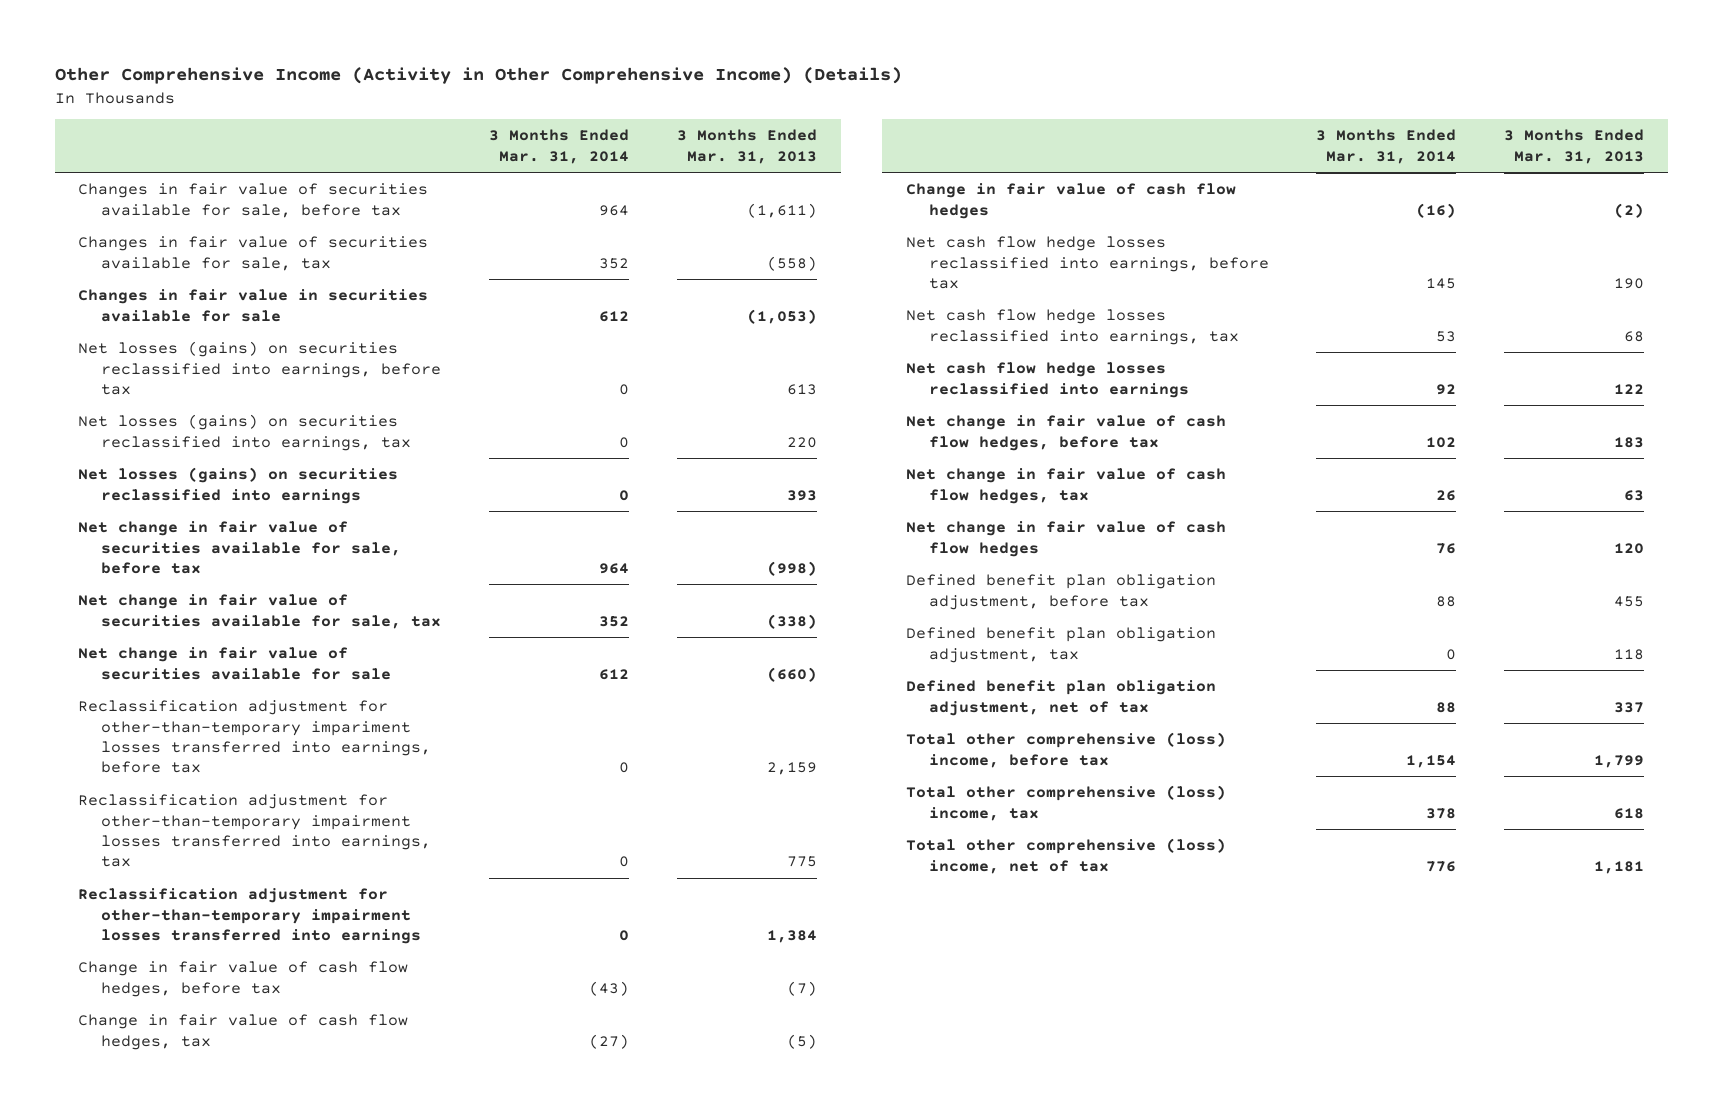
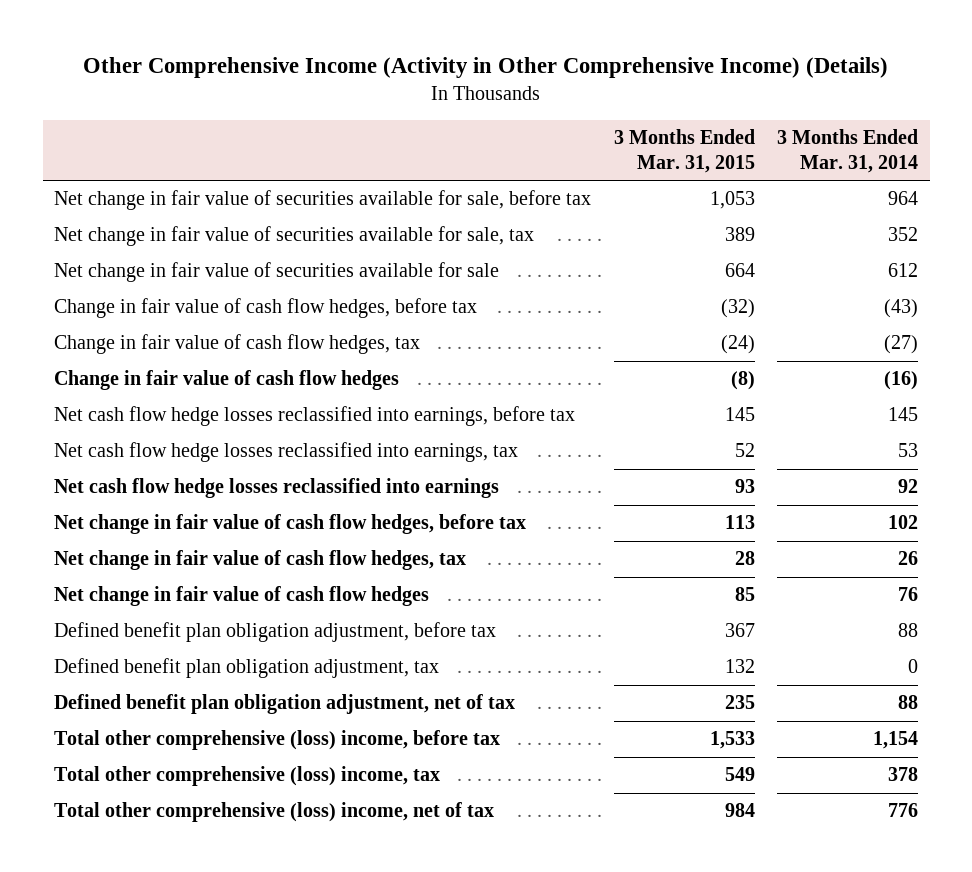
[676,129,817,164] 3 Months Ended Mar. 31, 2013 -> none
none -> [613,129,755,173] 3 Months Ended Mar. 31, 2015
[78,183,429,218] Changes in fair value of securities available for sale, before tax -> none
[78,236,429,271] Changes in fair value of securities available for sale, tax -> none
[78,289,429,322] Changes in fair value in securities available for sale -> none
[78,341,441,395] Net losses (gains) on securities reclassified into earnings, before tax -> none
[78,414,411,451] Net losses (gains) on securities reclassified into earnings, tax -> none
[78,467,399,504] Net losses (gains) on securities reclassified into earnings -> none
[78,700,431,774] Reclassification adjustment for other-than-temporary impariment losses transferred into earnings, before tax -> none
[78,794,431,868] Reclassification adjustment for other-than-temporary impairment losses transferred into earnings, tax -> none
[78,888,421,944] Reclassification adjustment for other-than-temporary impairment losses transferred into earnings -> none

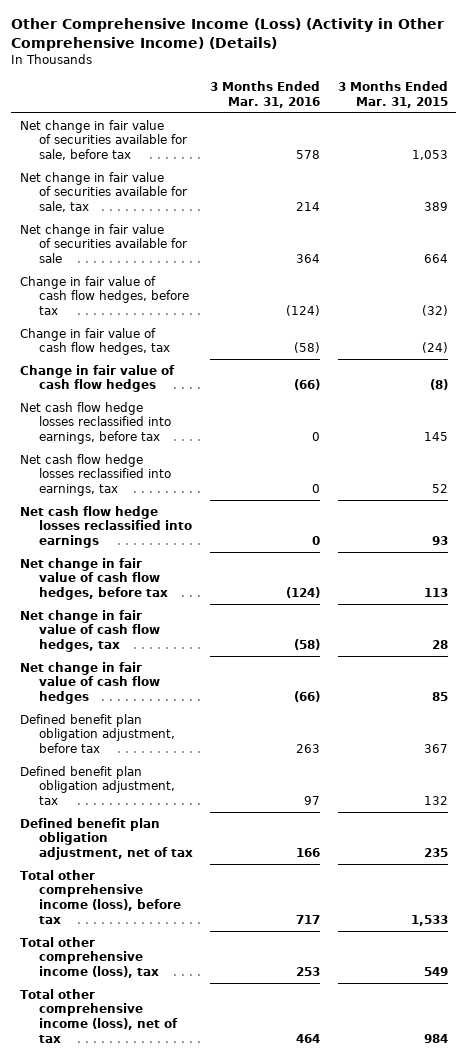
[83,57,889,79] Other Comprehensive Income (Activity in Other Comprehensive Income) (Details) -> [10,18,444,51] Other Comprehensive Income (Loss) (Activity in Other Comprehensive Income) (Details)
[777,129,919,173] 3 Months Ended Mar. 31, 2014 -> none
none -> [210,81,321,108] 3 Months Ended Mar. 31, 2016
[53,730,500,751] Total other comprehensive (loss) income, before tax -> [19,869,181,924] Total other comprehensive income (loss), before tax
[53,766,440,787] Total other comprehensive (loss) income, tax -> [19,936,159,979] Total other comprehensive income (loss), tax
[53,802,494,823] Total other comprehensive (loss) income, net of tax -> [19,988,178,1043] Total other comprehensive income (loss), net of tax

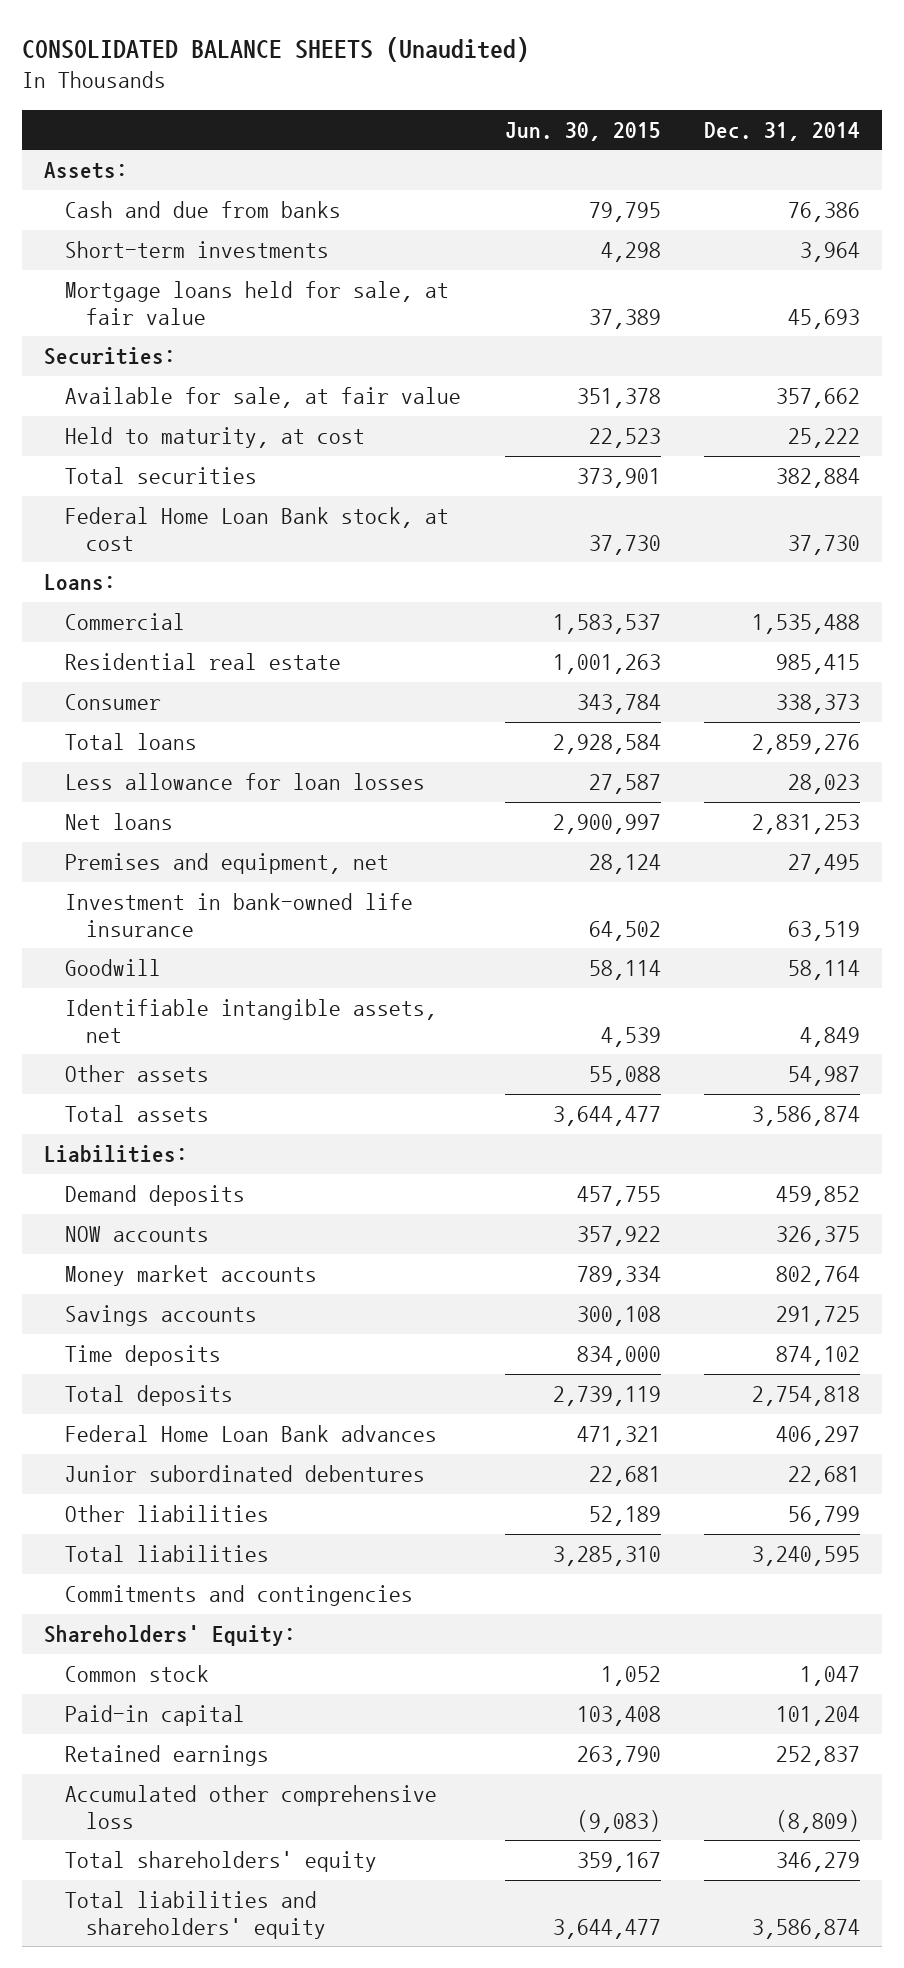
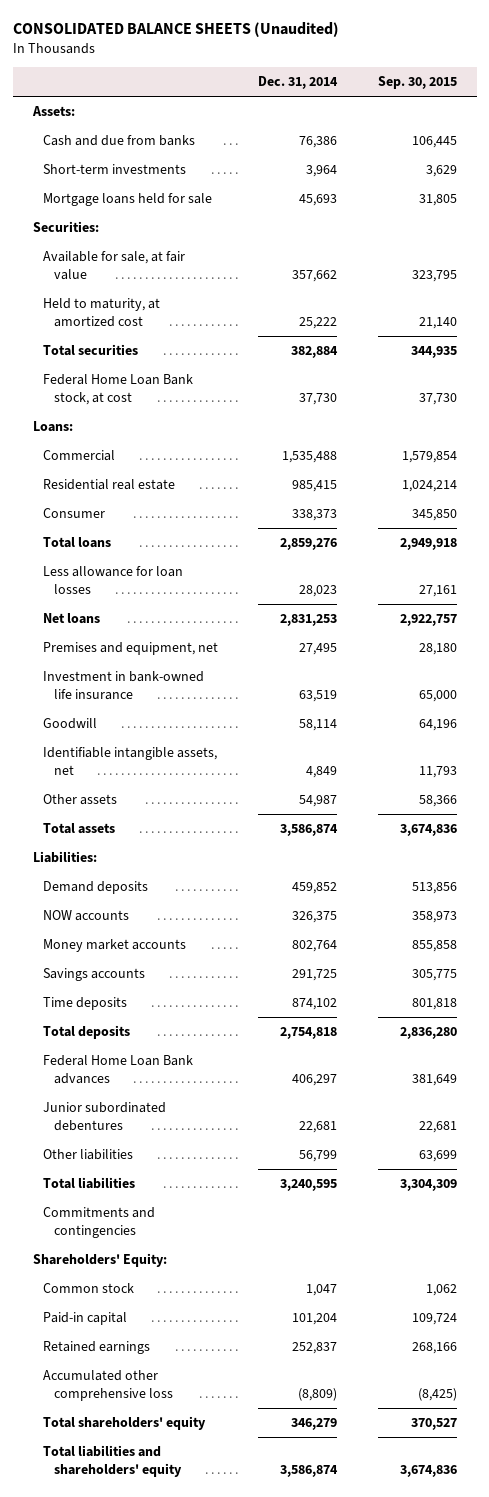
[504,121,661,141] Jun. 30, 2015 -> none
none -> [377,76,457,90] Sep. 30, 2015
[65,280,450,325] Mortgage loans held for sale, at fair value -> [43,193,213,207] Mortgage loans held for sale
[65,426,366,448] Held to maturity, at cost -> [43,298,161,328] Held to maturity, at amortized cost

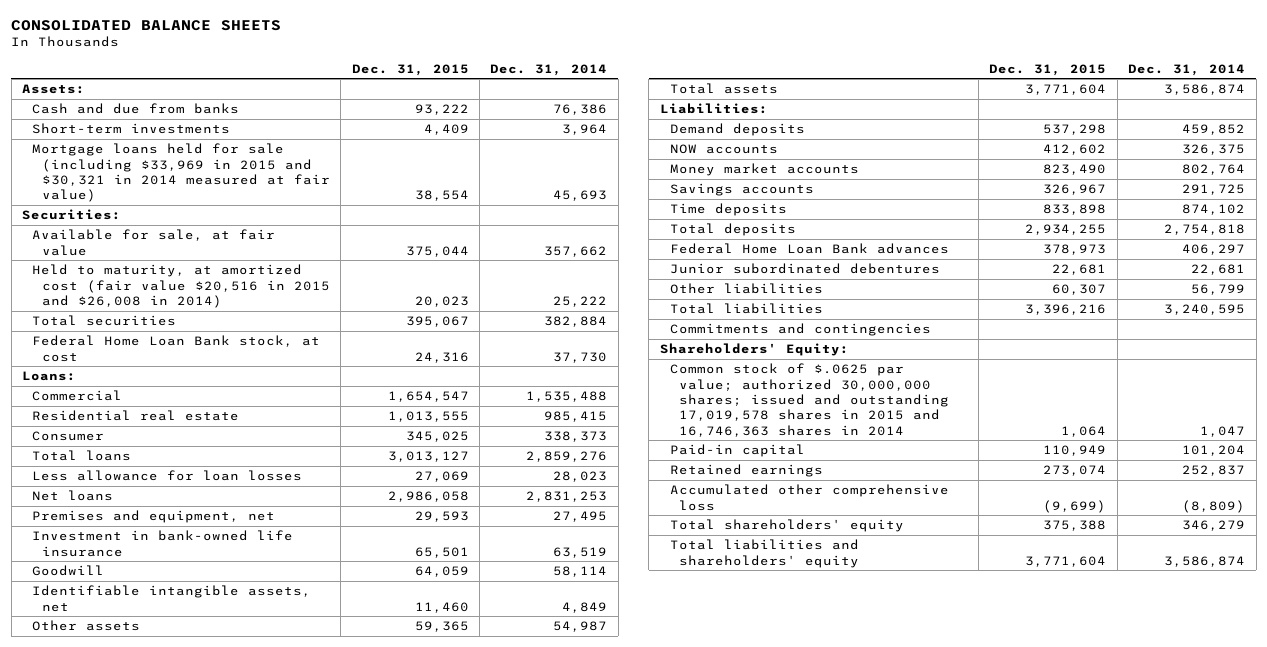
[12,22,339,38] CONSOLIDATED BALANCE SHEETS (Unaudited) -> [11,19,282,31] CONSOLIDATED BALANCE SHEETS
[377,76,457,90] Sep. 30, 2015 -> none
none -> [351,63,469,76] Dec. 31, 2015
[43,193,213,207] Mortgage loans held for sale -> [31,143,330,203] Mortgage loans held for sale (including $33,969 in 2015 and $30,321 in 2014 measured at fair value)
[43,298,161,328] Held to maturity, at amortized cost -> [31,264,330,308] Held to maturity, at amortized cost (fair value $20,516 in 2015 and $26,008 in 2014)
[43,1283,135,1294] Common stock -> [669,363,950,437] Common stock of $.0625 par value; authorized 30,000,000 shares; issued and outstanding 17,019,578 shares in 2015 and 16,746,363 shares in 2014

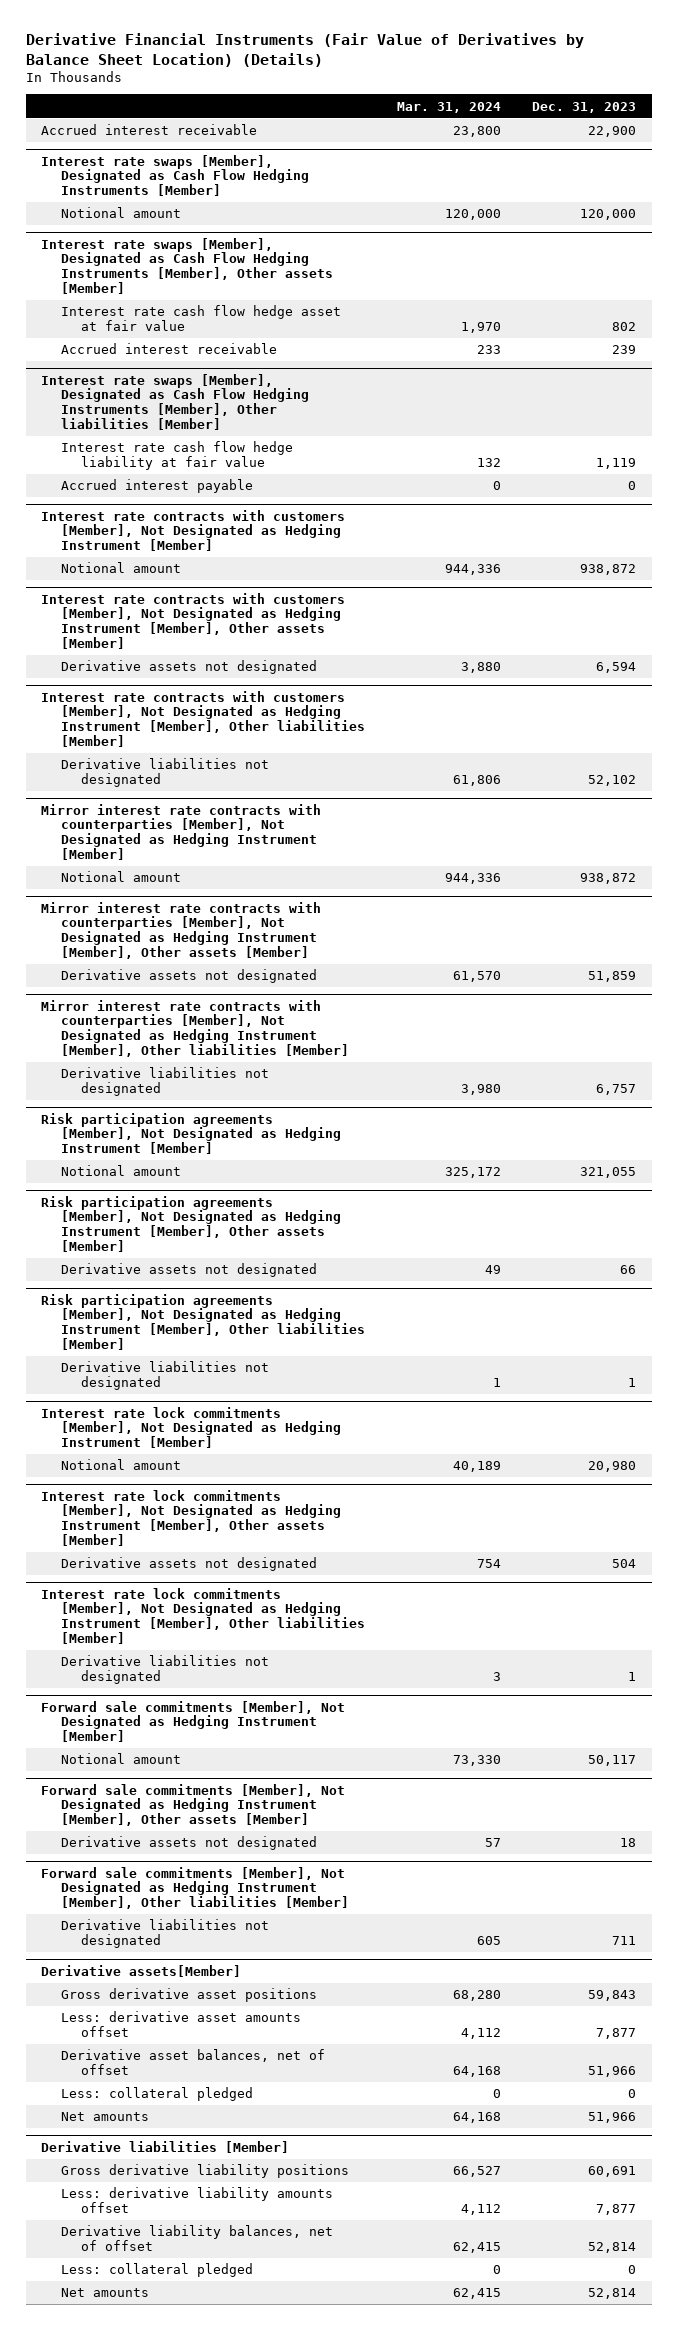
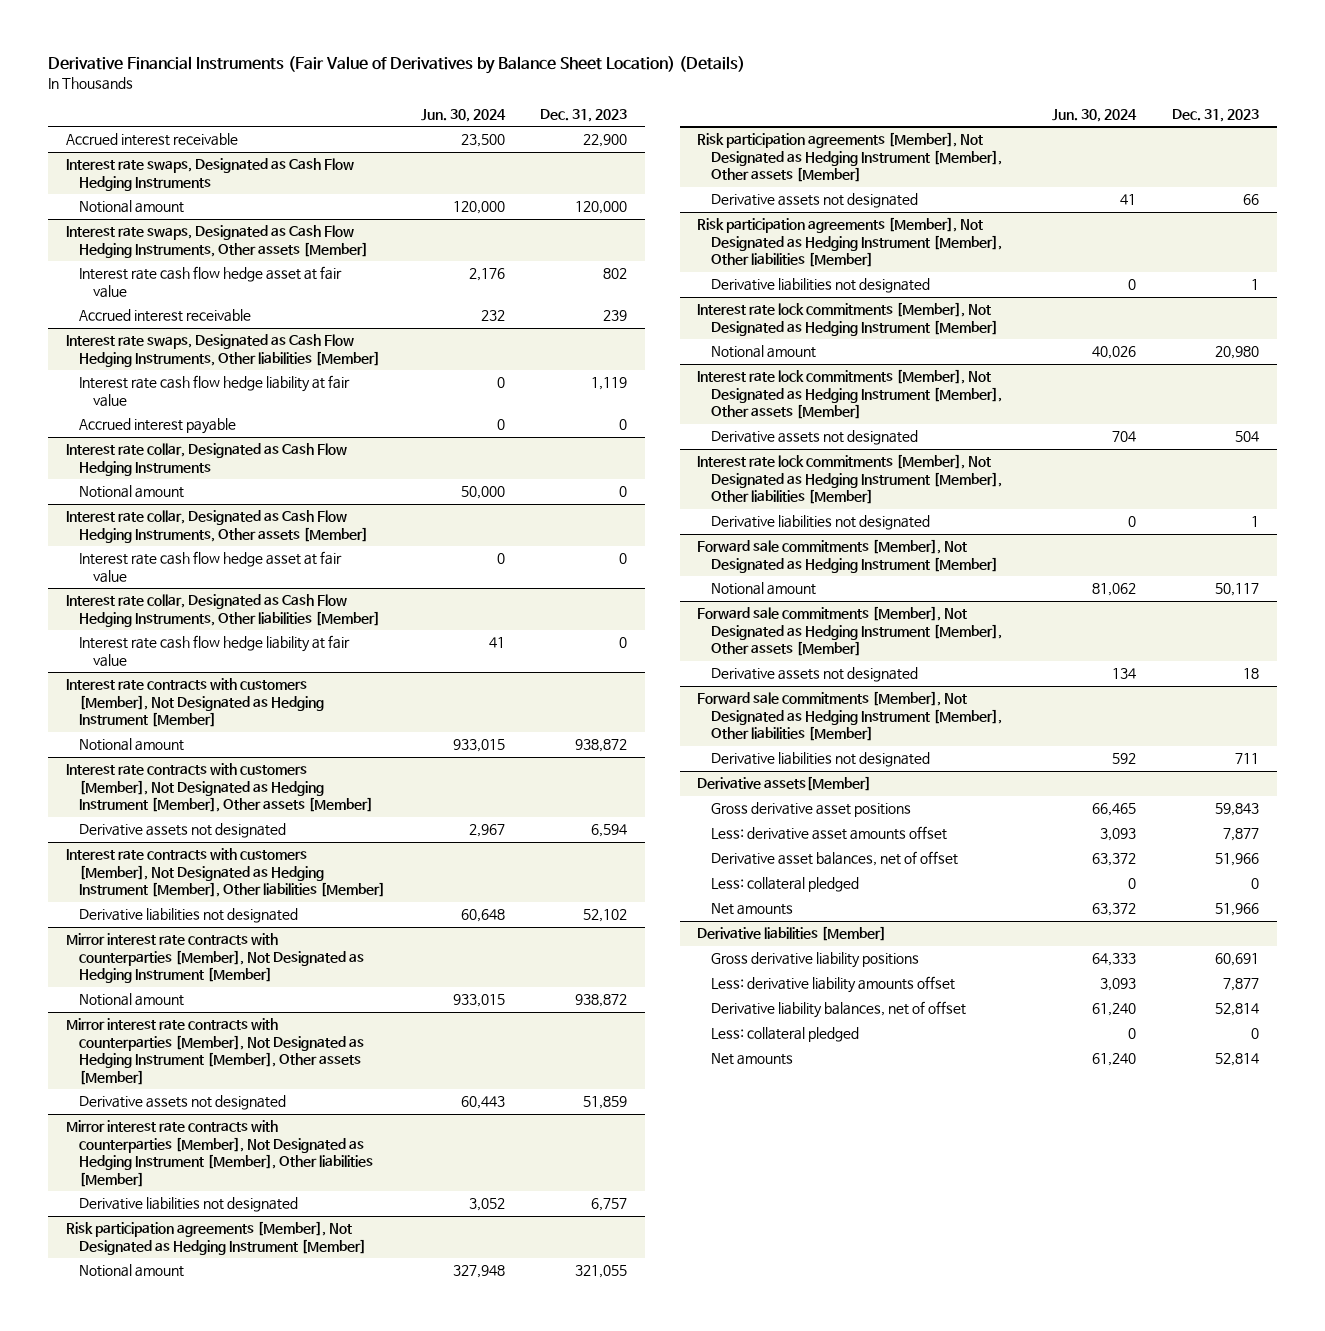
[396,101,501,113] Mar. 31, 2024 -> none
none -> [420,109,506,123] Jun. 30, 2024
[41,154,310,197] Interest rate swaps [Member], Designated as Cash Flow Hedging Instruments [Member] -> [65,158,354,191] Interest rate swaps, Designated as Cash Flow Hedging Instruments
[41,237,334,295] Interest rate swaps [Member], Designated as Cash Flow Hedging Instruments [Member], Other assets [Member] -> [65,225,369,258] Interest rate swaps, Designated as Cash Flow Hedging Instruments, Other assets [Member]
[41,373,310,431] Interest rate swaps [Member], Designated as Cash Flow Hedging Instruments [Member], Other liabilities [Member] -> [65,334,381,367] Interest rate swaps, Designated as Cash Flow Hedging Instruments, Other liabilities [Member]
none -> [65,443,347,476] Interest rate collar, Designated as Cash Flow Hedging Instruments
none -> [79,485,185,499] Notional amount
none -> [65,510,369,543] Interest rate collar, Designated as Cash Flow Hedging Instruments, Other assets [Member]
none -> [79,551,343,583] Interest rate cash flow hedge asset at fair value
none -> [65,594,381,627] Interest rate collar, Designated as Cash Flow Hedging Instruments, Other liabilities [Member]
none -> [79,635,351,667] Interest rate cash flow hedge liability at fair value

